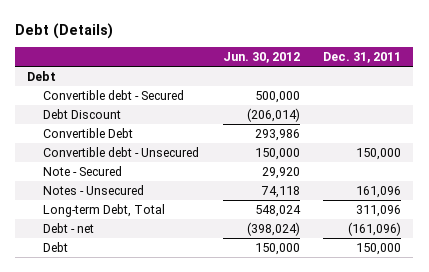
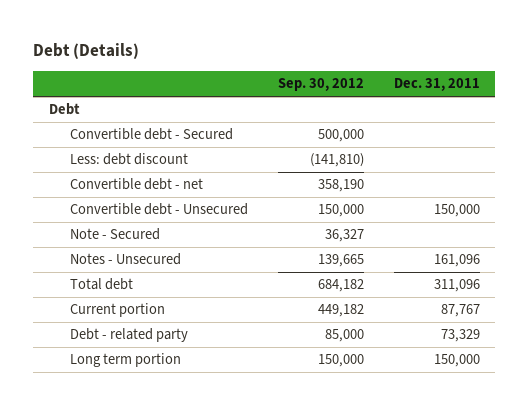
[222,52,300,64] Jun. 30, 2012 -> none
none -> [277,78,364,92] Sep. 30, 2012
[43,109,122,120] Debt Discount -> [69,153,188,166] Less: debt discount
[43,128,134,139] Convertible Debt -> [69,178,203,191] Convertible debt - net
[43,223,95,234] Debt - net -> none
[43,242,69,253] Debt -> none
[43,204,166,218] Long-term Debt, Total -> [69,278,133,291] Total debt
none -> [69,303,165,318] Current portion
none -> [69,328,188,343] Debt - related party
none -> [69,353,181,368] Long term portion

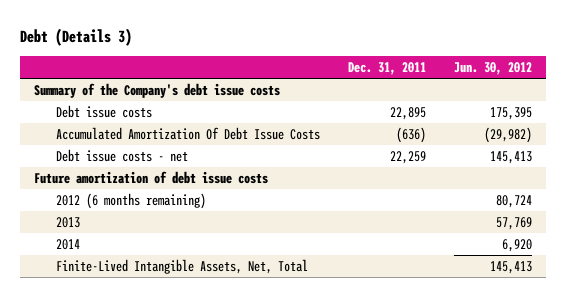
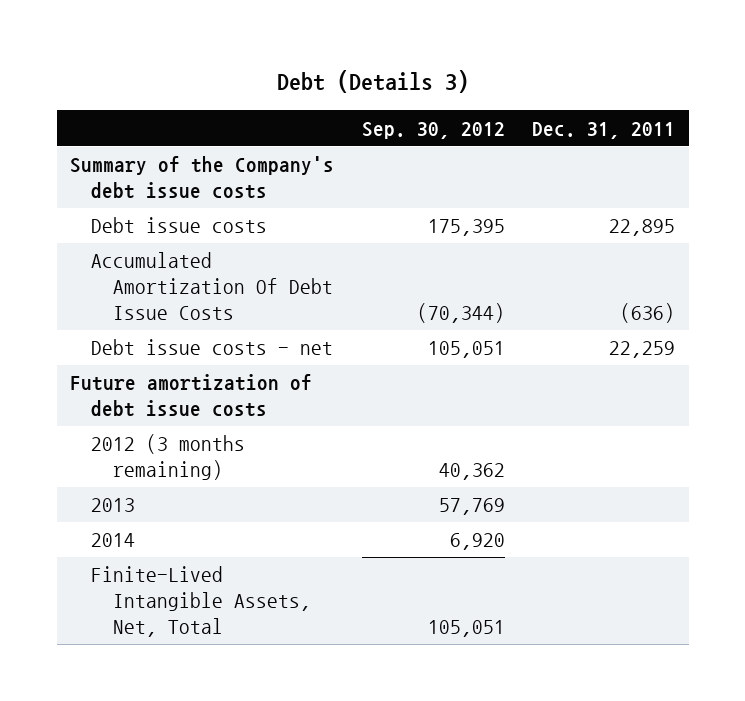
[454,61,533,75] Jun. 30, 2012 -> none
none -> [361,121,505,139] Sep. 30, 2012
[55,193,206,210] 2012 (6 months remaining) -> [91,434,246,481] 2012 (3 months remaining)

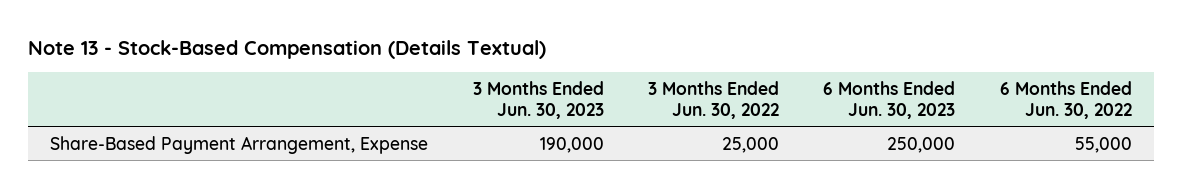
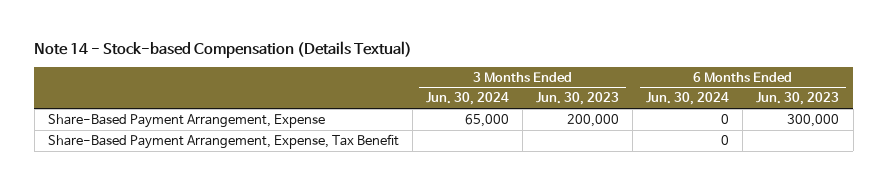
[28,39,547,59] Note 13 - Stock-Based Compensation (Details Textual) -> [34,41,413,59] Note 14 - Stock-based Compensation (Details Textual)
[648,80,780,119] 3 Months Ended Jun. 30, 2022 -> none
[999,80,1132,119] 6 Months Ended Jun. 30, 2022 -> none
none -> [426,92,510,106] Jun. 30, 2024
none -> [646,92,730,106] Jun. 30, 2024
[539,136,604,153] 190,000 -> [567,113,620,127] 200,000
[887,136,956,153] 250,000 -> [787,113,840,127] 300,000
none -> [47,133,399,149] Share-Based Payment Arrangement, Expense, Tax Benefit

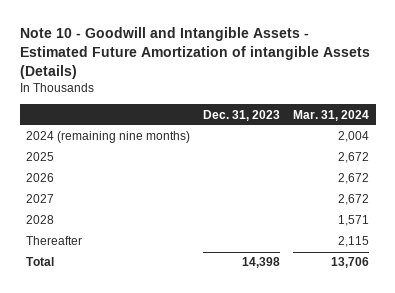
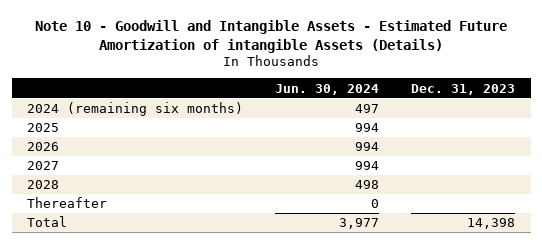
[293,109,370,121] Mar. 31, 2024 -> none
none -> [275,83,380,95] Jun. 30, 2024
[26,131,191,144] 2024 (remaining nine months) -> [27,102,244,117] 2024 (remaining six months)

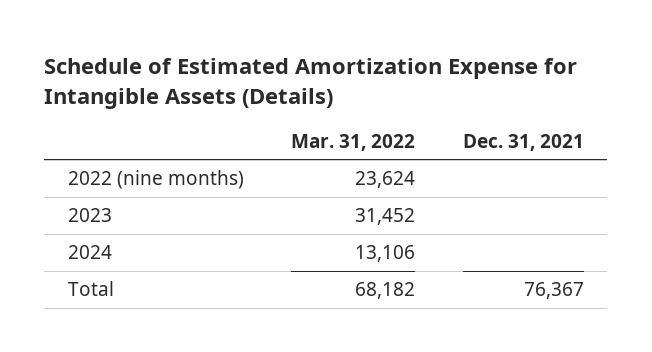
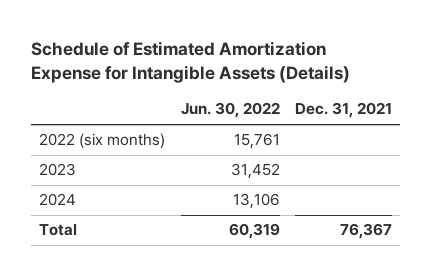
[291,133,416,151] Mar. 31, 2022 -> none
none -> [180,102,280,119] Jun. 30, 2022
[67,170,244,190] 2022 (nine months) -> [39,133,166,150] 2022 (six months)

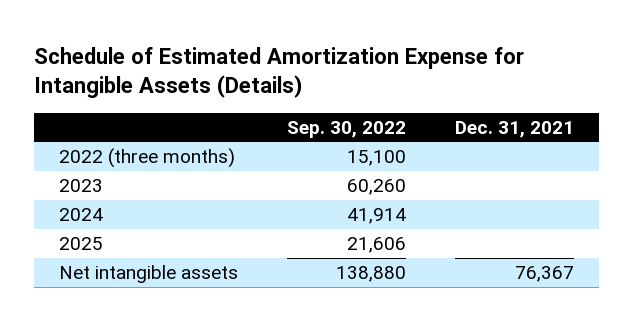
[180,102,280,119] Jun. 30, 2022 -> none
none -> [286,120,406,138] Sep. 30, 2022
[39,133,166,150] 2022 (six months) -> [58,148,235,169] 2022 (three months)
none -> [58,237,103,251] 2025
[39,224,78,237] Total -> [58,265,238,284] Net intangible assets

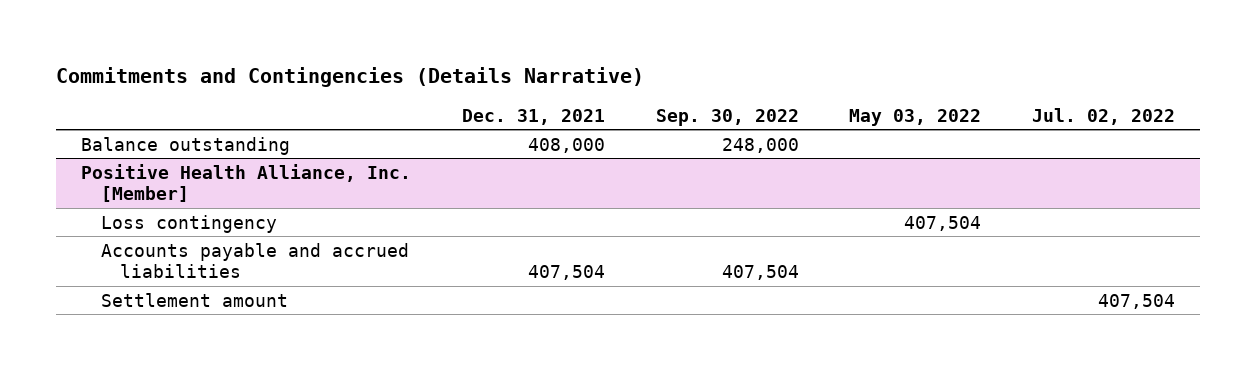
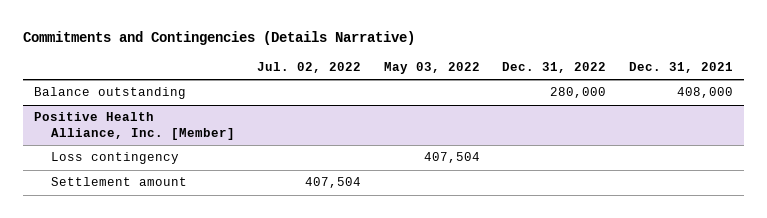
[655,108,799,126] Sep. 30, 2022 -> none
none -> [502,61,607,73] Dec. 31, 2022
[100,242,409,279] Accounts payable and accrued liabilities -> none

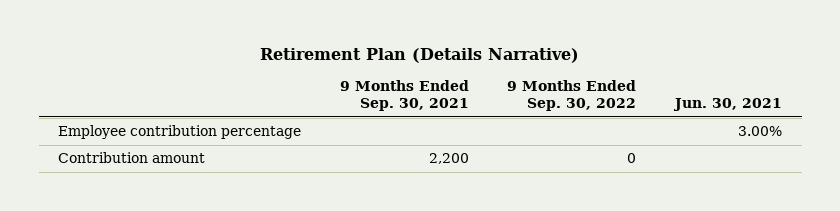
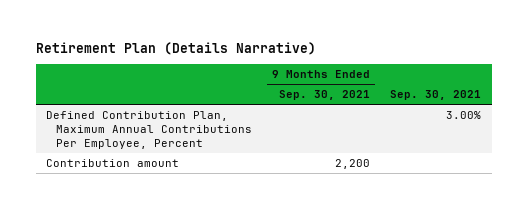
[507,80,637,112] 9 Months Ended Sep. 30, 2022 -> none
[673,98,783,112] Jun. 30, 2021 -> none
none -> [390,90,482,101] Sep. 30, 2021
[58,125,302,140] Employee contribution percentage -> [46,111,252,150] Defined Contribution Plan, Maximum Annual Contributions Per Employee, Percent

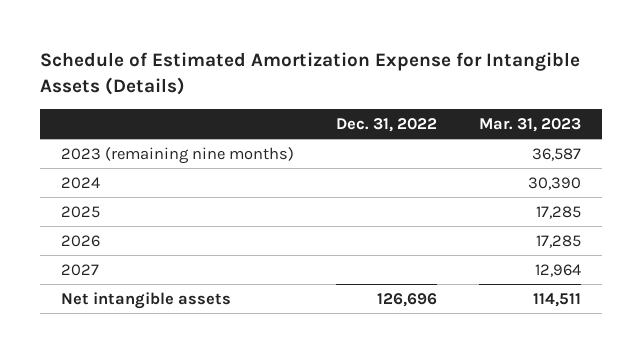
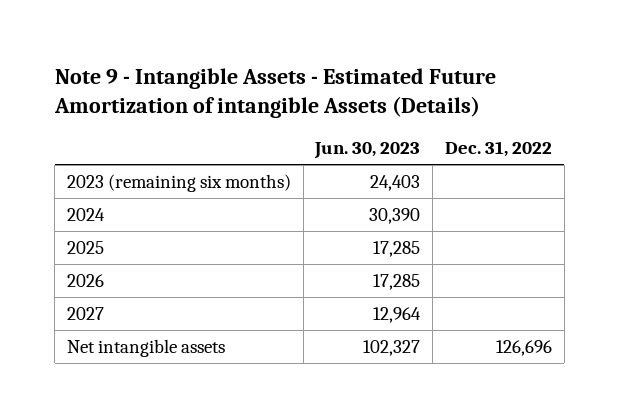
[40,52,581,96] Schedule of Estimated Amortization Expense for Intangible Assets (Details) -> [53,67,496,118] Note 9 - Intangible Assets - Estimated Future Amortization of intangible Assets (Details)
[478,117,581,132] Mar. 31, 2023 -> none
none -> [314,142,421,160] Jun. 30, 2023
[61,146,295,164] 2023 (remaining nine months) -> [67,173,292,192] 2023 (remaining six months)

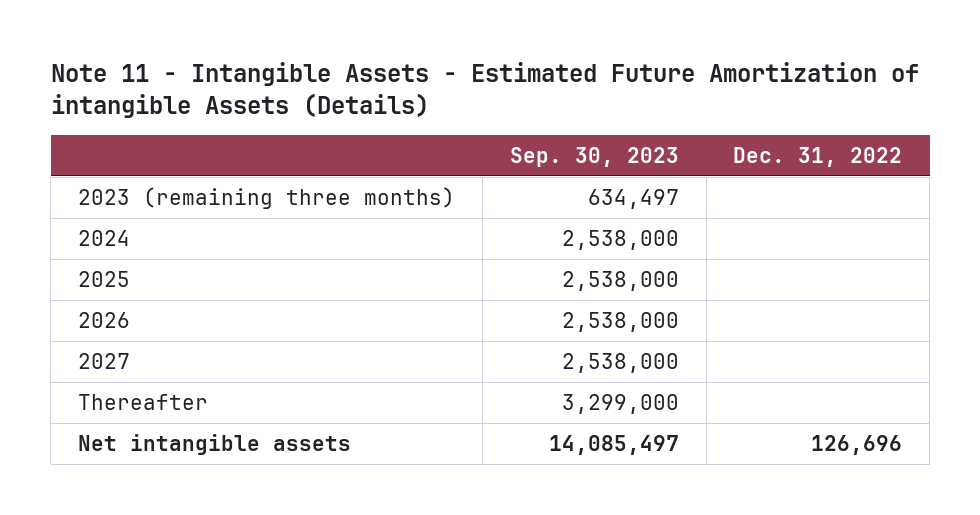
[53,67,496,118] Note 9 - Intangible Assets - Estimated Future Amortization of intangible Assets (Details) -> [50,62,919,119] Note 11 - Intangible Assets - Estimated Future Amortization of intangible Assets (Details)
[314,142,421,160] Jun. 30, 2023 -> none
none -> [509,146,679,167] Sep. 30, 2023
[67,173,292,192] 2023 (remaining six months) -> [77,186,455,209] 2023 (remaining three months)
none -> [77,393,208,410] Thereafter

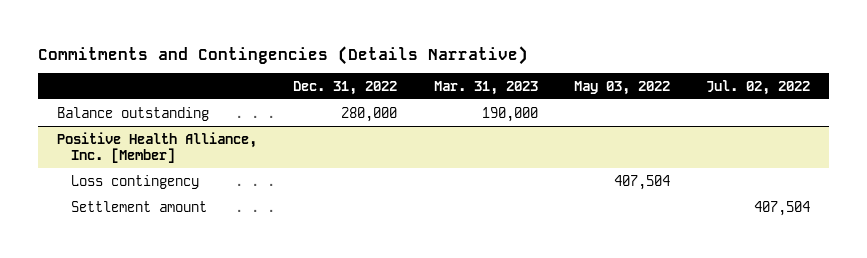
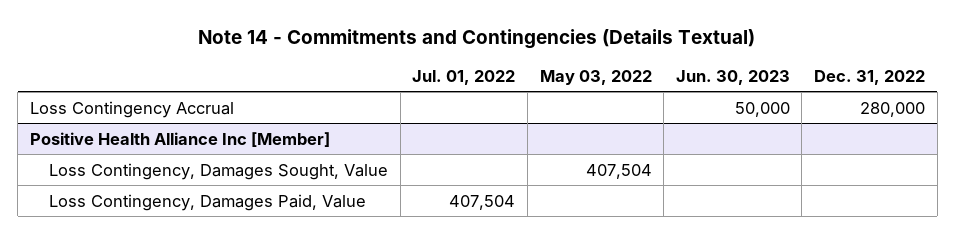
[38,45,529,65] Commitments and Contingencies (Details Narrative) -> [198,28,756,49] Note 14 - Commitments and Contingencies (Details Textual)
[433,80,538,95] Mar. 31, 2023 -> none
[706,79,811,95] Jul. 02, 2022 -> none
none -> [412,70,516,86] Jul. 01, 2022
none -> [675,70,790,86] Jun. 30, 2023
[56,106,209,121] Balance outstanding -> [29,100,234,118] Loss Contingency Accrual
[56,131,257,164] Positive Health Alliance, Inc. [Member] -> [29,131,330,147] Positive Health Alliance Inc [Member]
[71,174,200,189] Loss contingency -> [49,162,389,180] Loss Contingency, Damages Sought, Value
[71,200,208,212] Settlement amount -> [49,193,367,211] Loss Contingency, Damages Paid, Value

